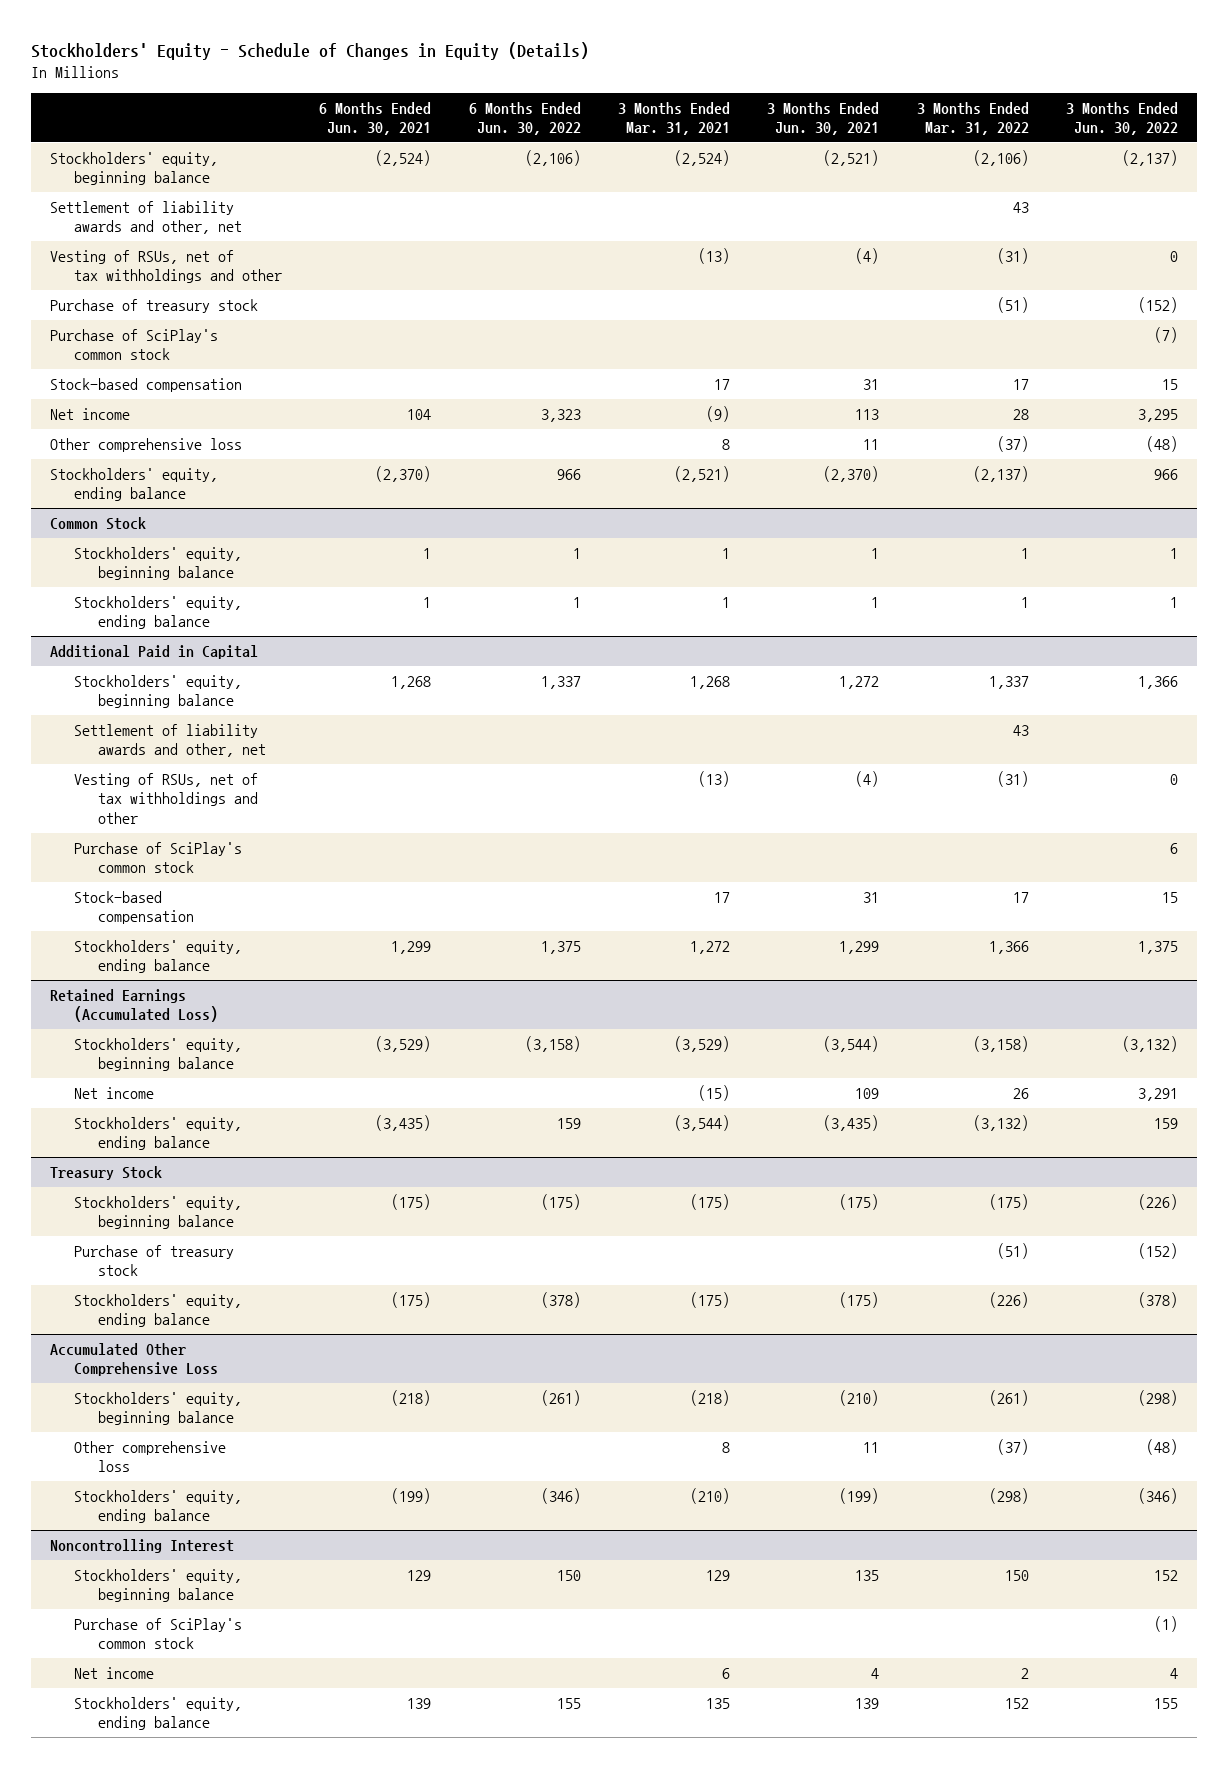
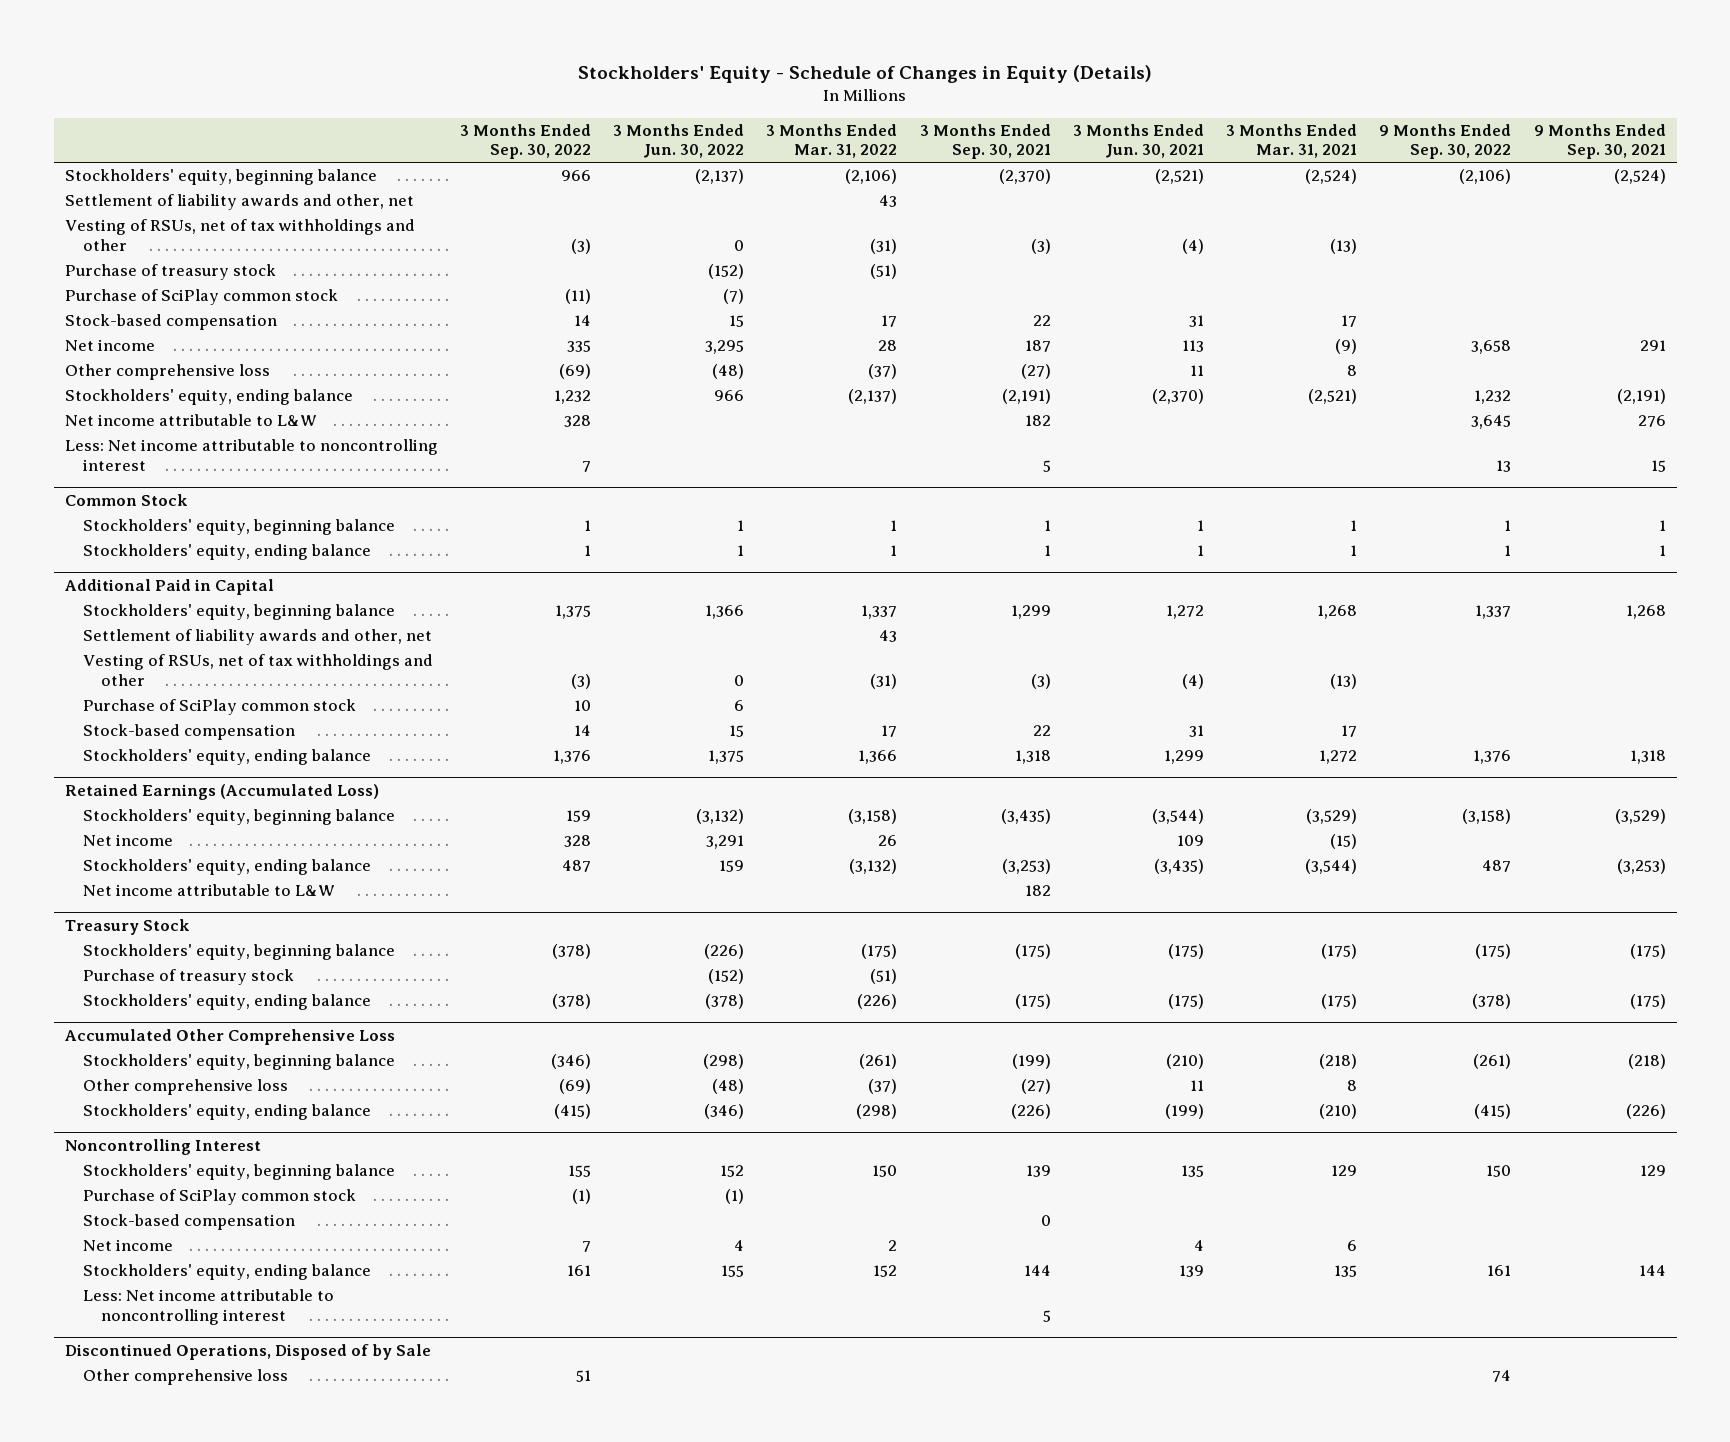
[319,101,432,136] 6 Months Ended Jun. 30, 2021 -> none
[468,101,581,136] 6 Months Ended Jun. 30, 2022 -> none
none -> [459,123,591,160] 3 Months Ended Sep. 30, 2022
none -> [919,123,1051,160] 3 Months Ended Sep. 30, 2021
none -> [1379,123,1512,160] 9 Months Ended Sep. 30, 2022
none -> [1533,123,1666,160] 9 Months Ended Sep. 30, 2021
[49,328,218,361] Purchase of SciPlay's common stock -> [64,289,338,306] Purchase of SciPlay common stock
none -> [64,414,317,427] Net income attributable to L&W
none -> [64,439,438,471] Less: Net income attributable to noncontrolling interest
[73,841,242,874] Purchase of SciPlay's common stock -> [82,699,356,716] Purchase of SciPlay common stock
none -> [82,884,335,897] Net income attributable to L&W
[73,1617,242,1650] Purchase of SciPlay's common stock -> [82,1189,356,1206] Purchase of SciPlay common stock
none -> [82,1214,295,1231] Stock-based compensation
none -> [82,1289,334,1325] Less: Net income attributable to noncontrolling interest
none -> [64,1344,431,1361] Discontinued Operations, Disposed of by Sale
none -> [82,1369,288,1386] Other comprehensive loss

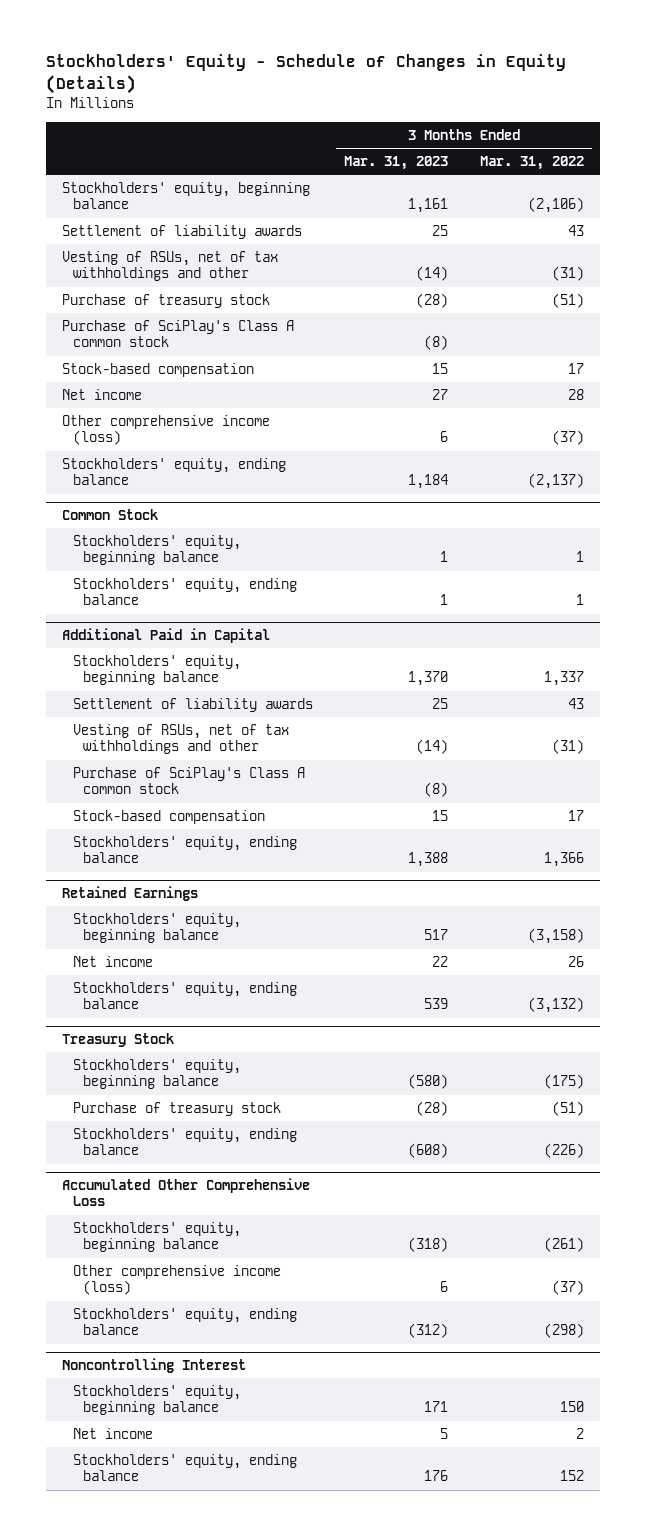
[459,123,591,160] 3 Months Ended Sep. 30, 2022 -> none
[613,123,745,159] 3 Months Ended Jun. 30, 2022 -> none
[919,123,1051,160] 3 Months Ended Sep. 30, 2021 -> none
[1072,123,1204,159] 3 Months Ended Jun. 30, 2021 -> none
[1226,123,1358,159] 3 Months Ended Mar. 31, 2021 -> none
[1379,123,1512,160] 9 Months Ended Sep. 30, 2022 -> none
[1533,123,1666,160] 9 Months Ended Sep. 30, 2021 -> none
none -> [344,155,449,170] Mar. 31, 2023
[64,194,414,211] Settlement of liability awards and other, net -> [61,224,302,239] Settlement of liability awards
[64,289,338,306] Purchase of SciPlay common stock -> [61,319,294,348] Purchase of SciPlay's Class A common stock
[64,364,270,381] Other comprehensive loss -> [61,414,270,446] Other comprehensive income (loss)
[64,414,317,427] Net income attributable to L&W -> none
[64,439,438,471] Less: Net income attributable to noncontrolling interest -> none
[82,629,432,646] Settlement of liability awards and other, net -> [72,697,313,712] Settlement of liability awards
[82,699,356,716] Purchase of SciPlay common stock -> [72,766,305,795] Purchase of SciPlay's Class A common stock
[64,784,379,801] Retained Earnings (Accumulated Loss) -> [61,886,198,902] Retained Earnings
[82,884,335,897] Net income attributable to L&W -> none
[82,1079,288,1096] Other comprehensive loss -> [72,1264,281,1296] Other comprehensive income (loss)
[82,1189,356,1206] Purchase of SciPlay common stock -> none
[82,1214,295,1231] Stock-based compensation -> none
[82,1289,334,1325] Less: Net income attributable to noncontrolling interest -> none
[64,1344,431,1361] Discontinued Operations, Disposed of by Sale -> none
[82,1369,288,1386] Other comprehensive loss -> none

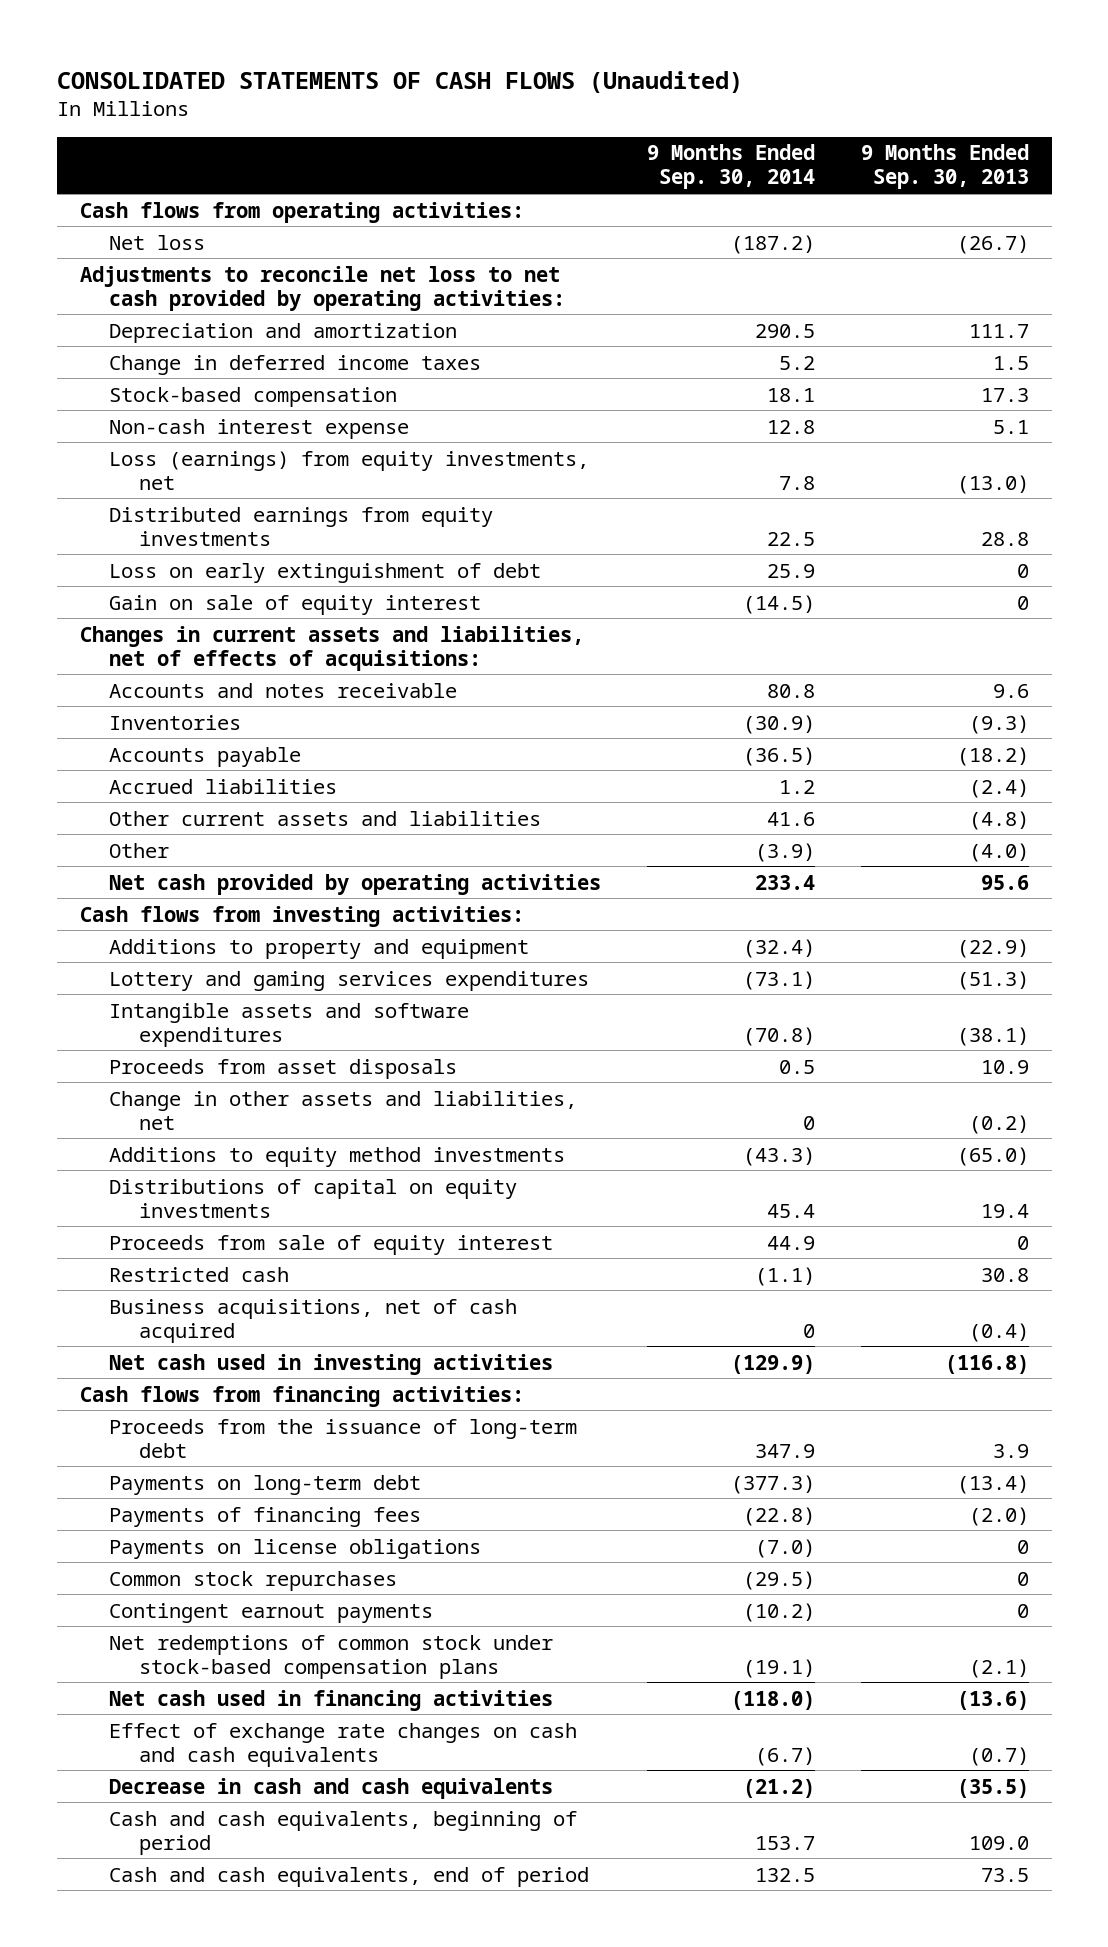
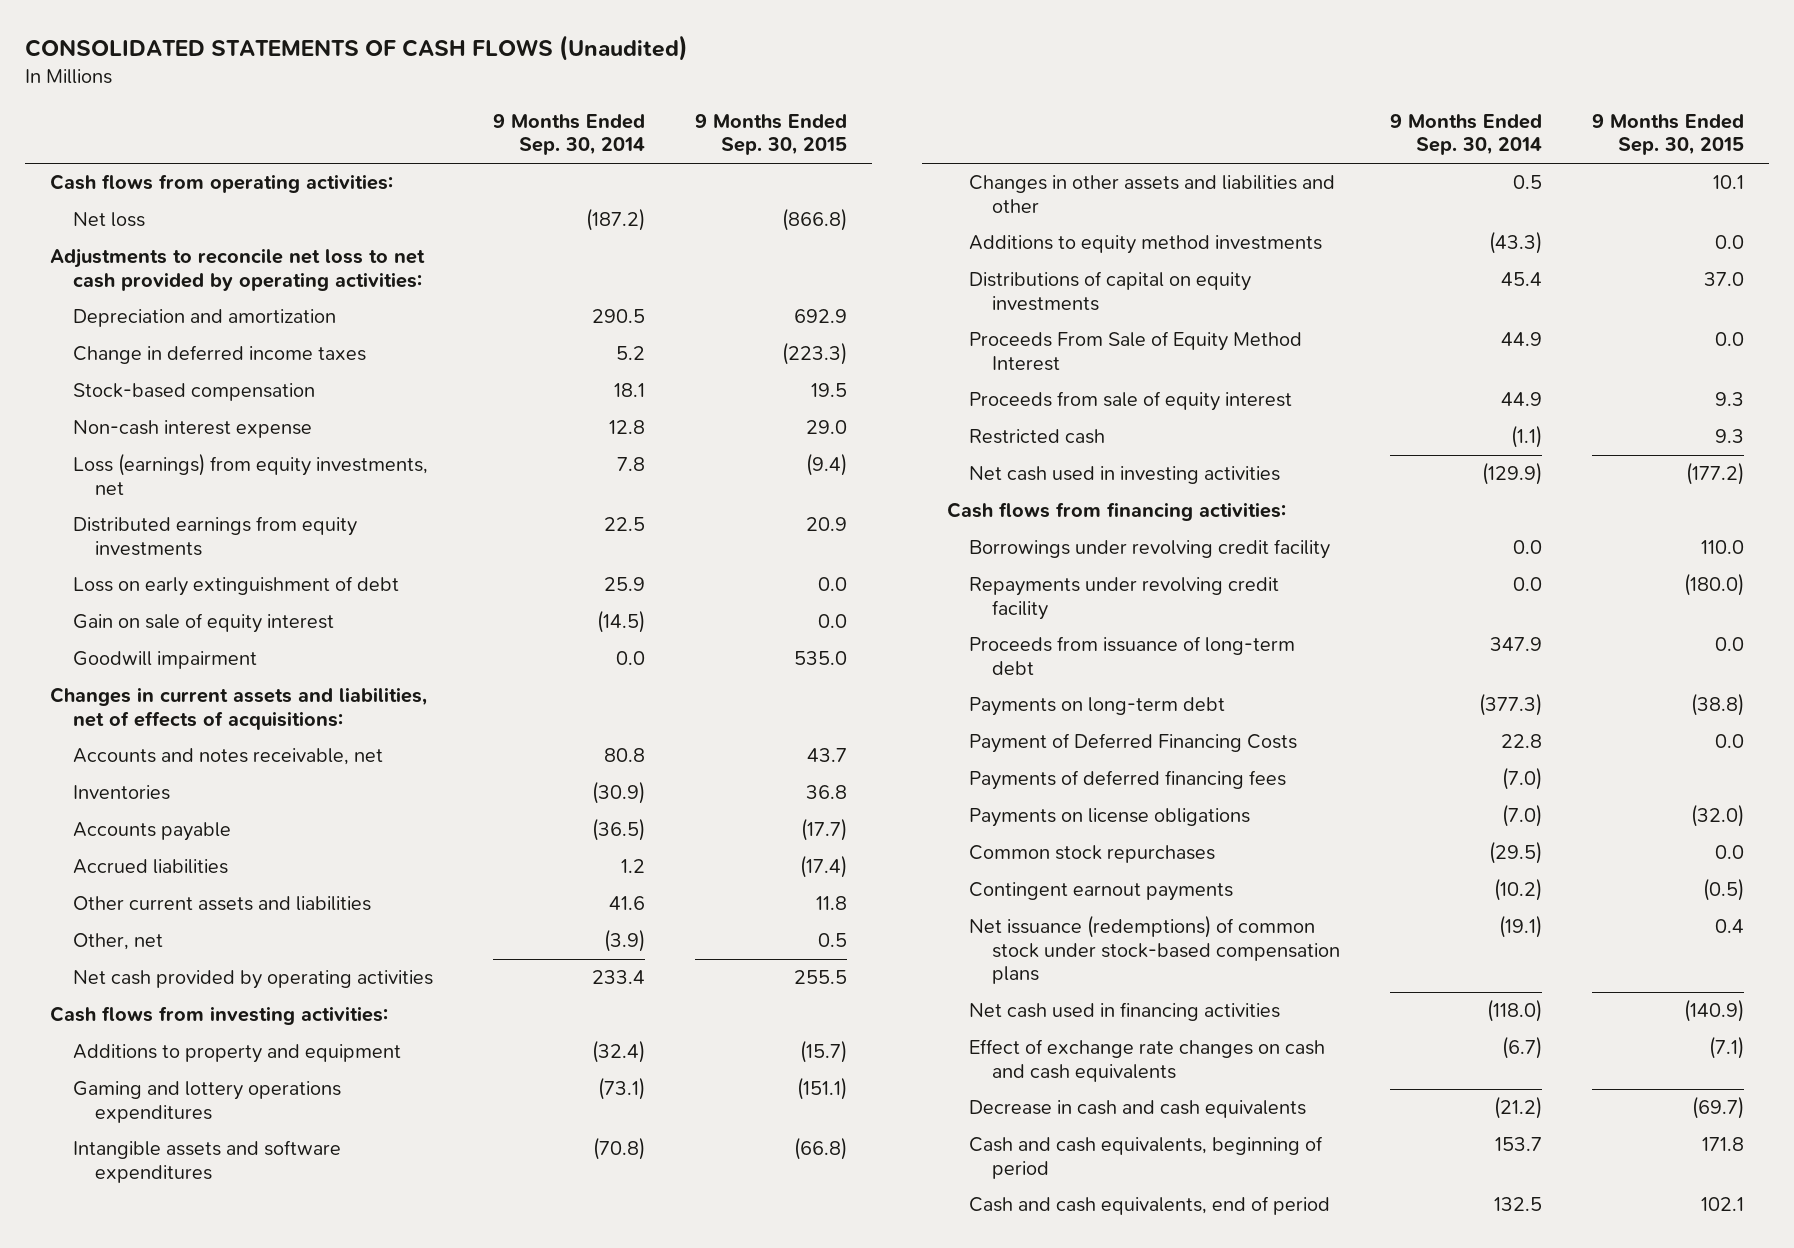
[860,144,1029,190] 9 Months Ended Sep. 30, 2013 -> none
none -> [695,114,848,156] 9 Months Ended Sep. 30, 2015
none -> [72,651,257,670] Goodwill impairment
[109,682,458,698] Accounts and notes receivable -> [72,748,383,766] Accounts and notes receivable, net
[109,842,170,858] Other -> [72,933,163,951] Other, net
[109,970,590,991] Lottery and gaming services expenditures -> [72,1081,341,1123] Gaming and lottery operations expenditures
[109,1058,458,1079] Proceeds from asset disposals -> none
[109,1090,578,1130] Change in other assets and liabilities, net -> [969,175,1336,213] Changes in other assets and liabilities and other
[803,1115,816,1130] 0 -> [1512,175,1542,190] 0.5
none -> [969,331,1303,371] Proceeds From Sale of Equity Method Interest
[109,1298,518,1343] Business acquisitions, net of cash acquired -> none
none -> [969,539,1331,560] Borrowings under revolving credit facility
none -> [969,577,1280,620] Repayments under revolving credit facility
[109,1418,578,1458] Proceeds from the issuance of long-term debt -> [969,636,1296,675] Proceeds from issuance of long-term debt
none -> [969,733,1298,754] Payment of Deferred Financing Costs
[109,1506,422,1527] Payments of financing fees -> [969,770,1287,791] Payments of deferred financing fees
[743,1506,816,1526] (22.8) -> [1501,767,1542,791] (7.0)
[109,1634,554,1679] Net redemptions of common stock under stock-based compensation plans -> [969,915,1340,984] Net issuance (redemptions) of common stock under stock-based compensation plans

